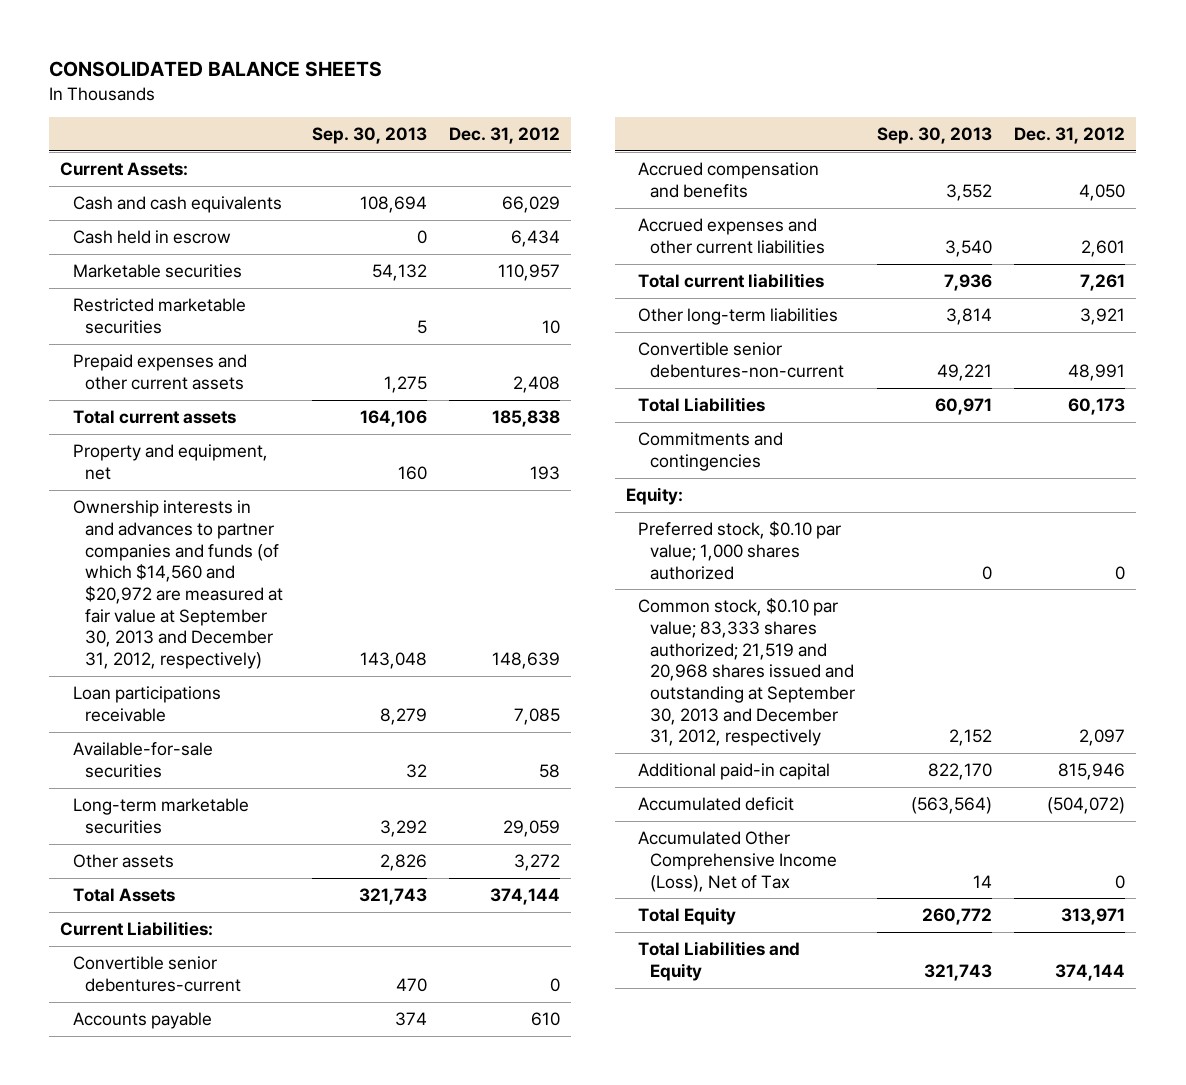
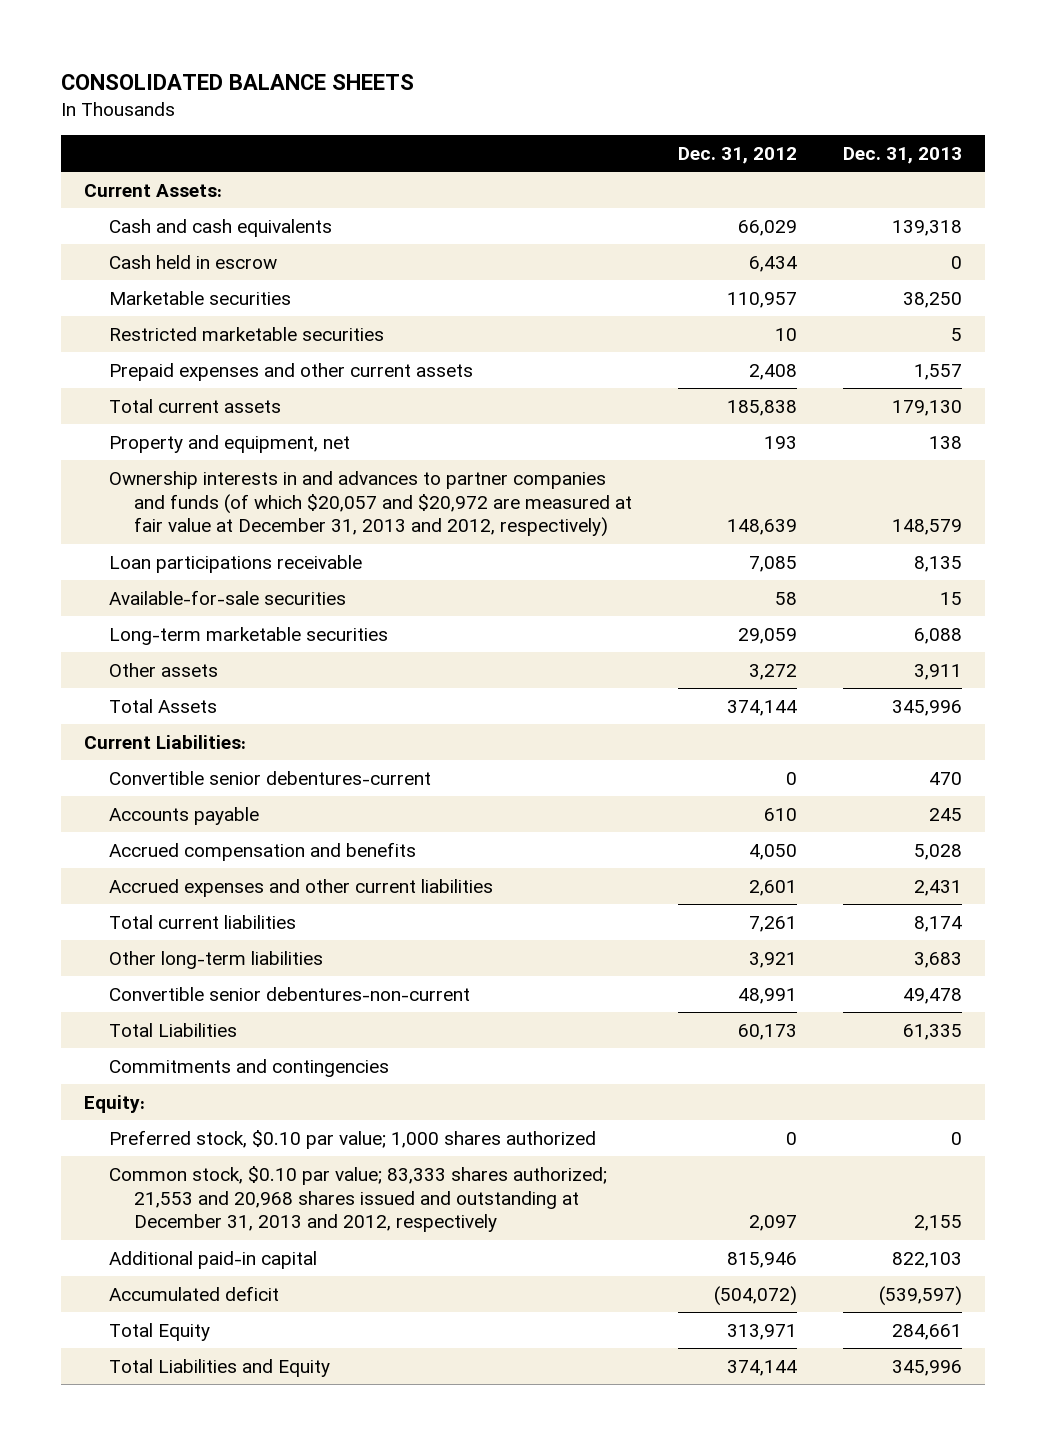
[312,127,428,145] Sep. 30, 2013 -> none
none -> [842,146,962,164] Dec. 31, 2013
[72,500,284,670] Ownership interests in and advances to partner companies and funds (of which $14,560 and $20,972 are measured at fair value at September 30, 2013 and December 31, 2012, respectively) -> [108,470,633,538] Ownership interests in and advances to partner companies and funds (of which $20,057 and $20,972 are measured at fair value at December 31, 2013 and 2012, respectively)
[637,598,856,747] Common stock, $0.10 par value; 83,333 shares authorized; 21,519 and 20,968 shares issued and outstanding at September 30, 2013 and December 31, 2012, respectively -> [108,1165,607,1233] Common stock, $0.10 par value; 83,333 shares authorized; 21,553 and 20,968 shares issued and outstanding at December 31, 2013 and 2012, respectively
[637,831,838,892] Accumulated Other Comprehensive Income (Loss), Net of Tax -> none

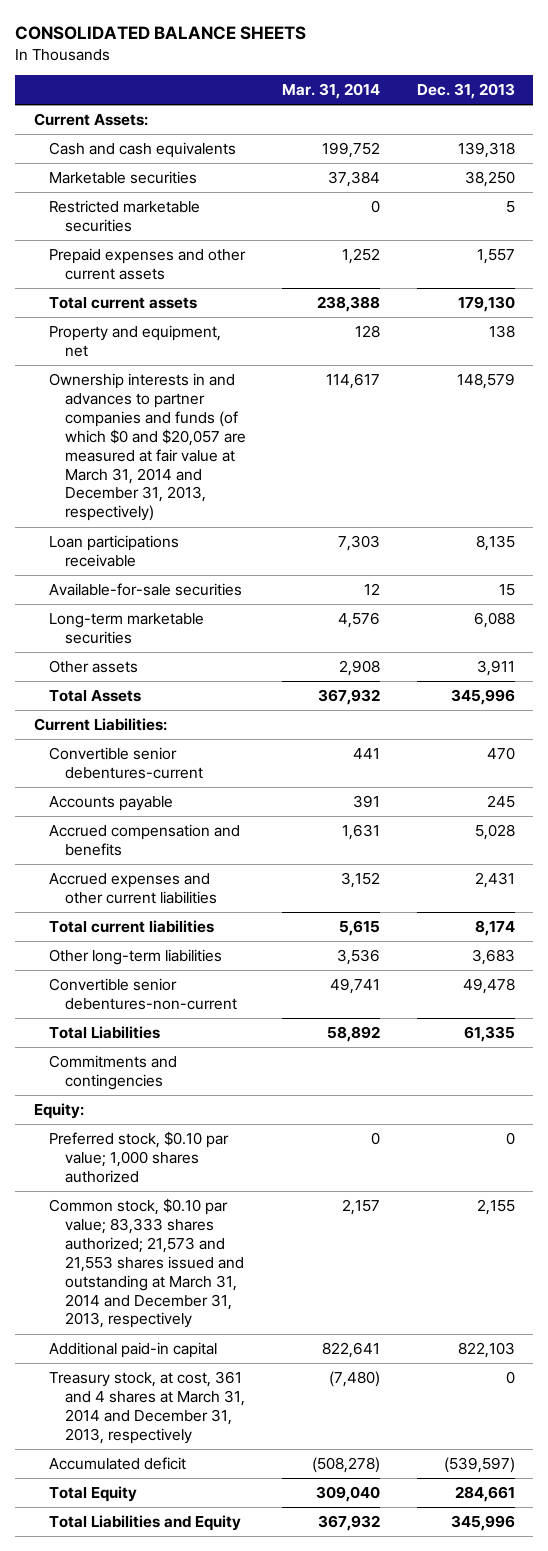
[677,146,797,164] Dec. 31, 2012 -> none
none -> [282,82,381,99] Mar. 31, 2014
[108,254,277,269] Cash held in escrow -> none
[108,470,633,538] Ownership interests in and advances to partner companies and funds (of which $20,057 and $20,972 are measured at fair value at December 31, 2013 and 2012, respectively) -> [49,373,246,522] Ownership interests in and advances to partner companies and funds (of which $0 and $20,057 are measured at fair value at March 31, 2014 and December 31, 2013, respectively)
[108,1165,607,1233] Common stock, $0.10 par value; 83,333 shares authorized; 21,553 and 20,968 shares issued and outstanding at December 31, 2013 and 2012, respectively -> [49,1198,244,1329] Common stock, $0.10 par value; 83,333 shares authorized; 21,573 and 21,553 shares issued and outstanding at March 31, 2014 and December 31, 2013, respectively
none -> [49,1371,245,1444] Treasury stock, at cost, 361 and 4 shares at March 31, 2014 and December 31, 2013, respectively

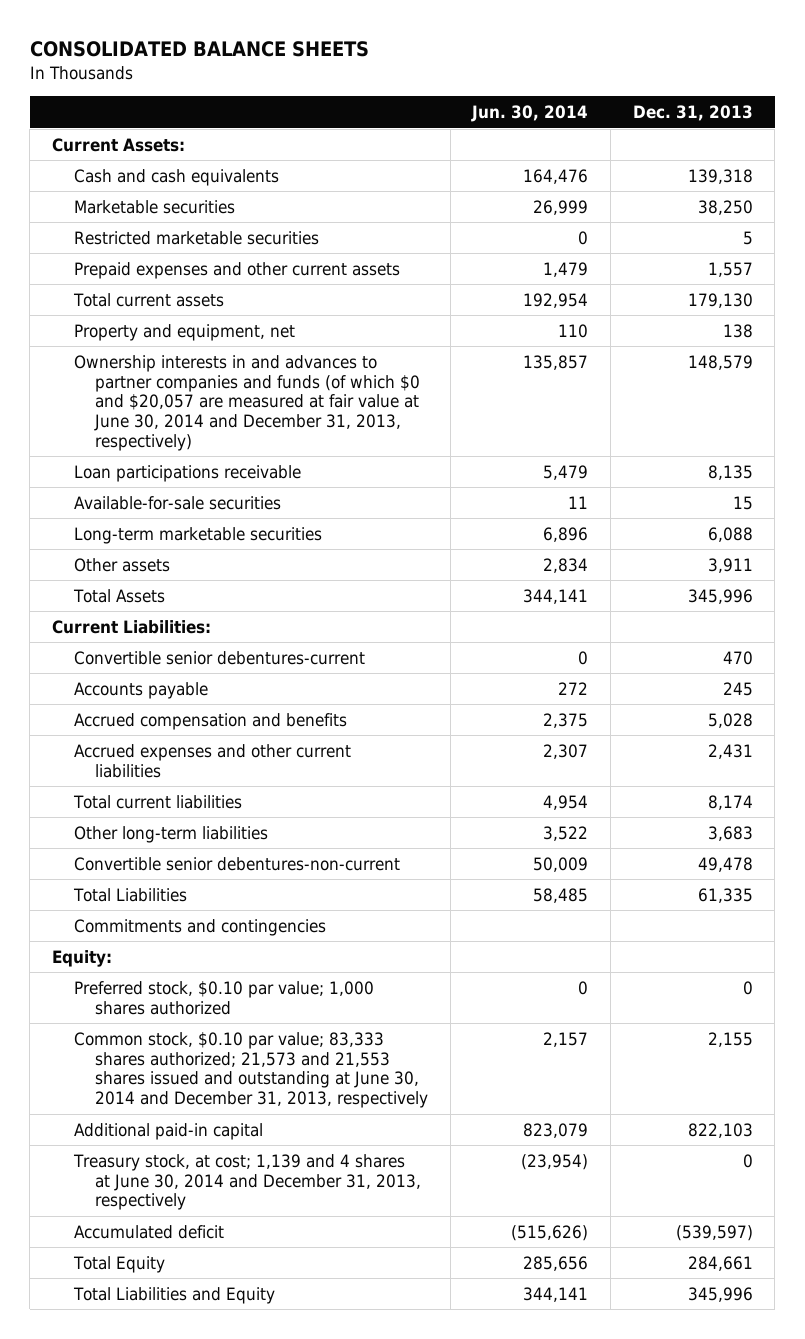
[282,82,381,99] Mar. 31, 2014 -> none
none -> [471,105,589,123] Jun. 30, 2014
[49,373,246,522] Ownership interests in and advances to partner companies and funds (of which $0 and $20,057 are measured at fair value at March 31, 2014 and December 31, 2013, respectively) -> [73,354,420,451] Ownership interests in and advances to partner companies and funds (of which $0 and $20,057 are measured at fair value at June 30, 2014 and December 31, 2013, respectively)
[49,1198,244,1329] Common stock, $0.10 par value; 83,333 shares authorized; 21,573 and 21,553 shares issued and outstanding at March 31, 2014 and December 31, 2013, respectively -> [73,1031,428,1109] Common stock, $0.10 par value; 83,333 shares authorized; 21,573 and 21,553 shares issued and outstanding at June 30, 2014 and December 31, 2013, respectively
[49,1371,245,1444] Treasury stock, at cost, 361 and 4 shares at March 31, 2014 and December 31, 2013, respectively -> [72,1153,421,1211] Treasury stock, at cost; 1,139 and 4 shares at June 30, 2014 and December 31, 2013, respectively

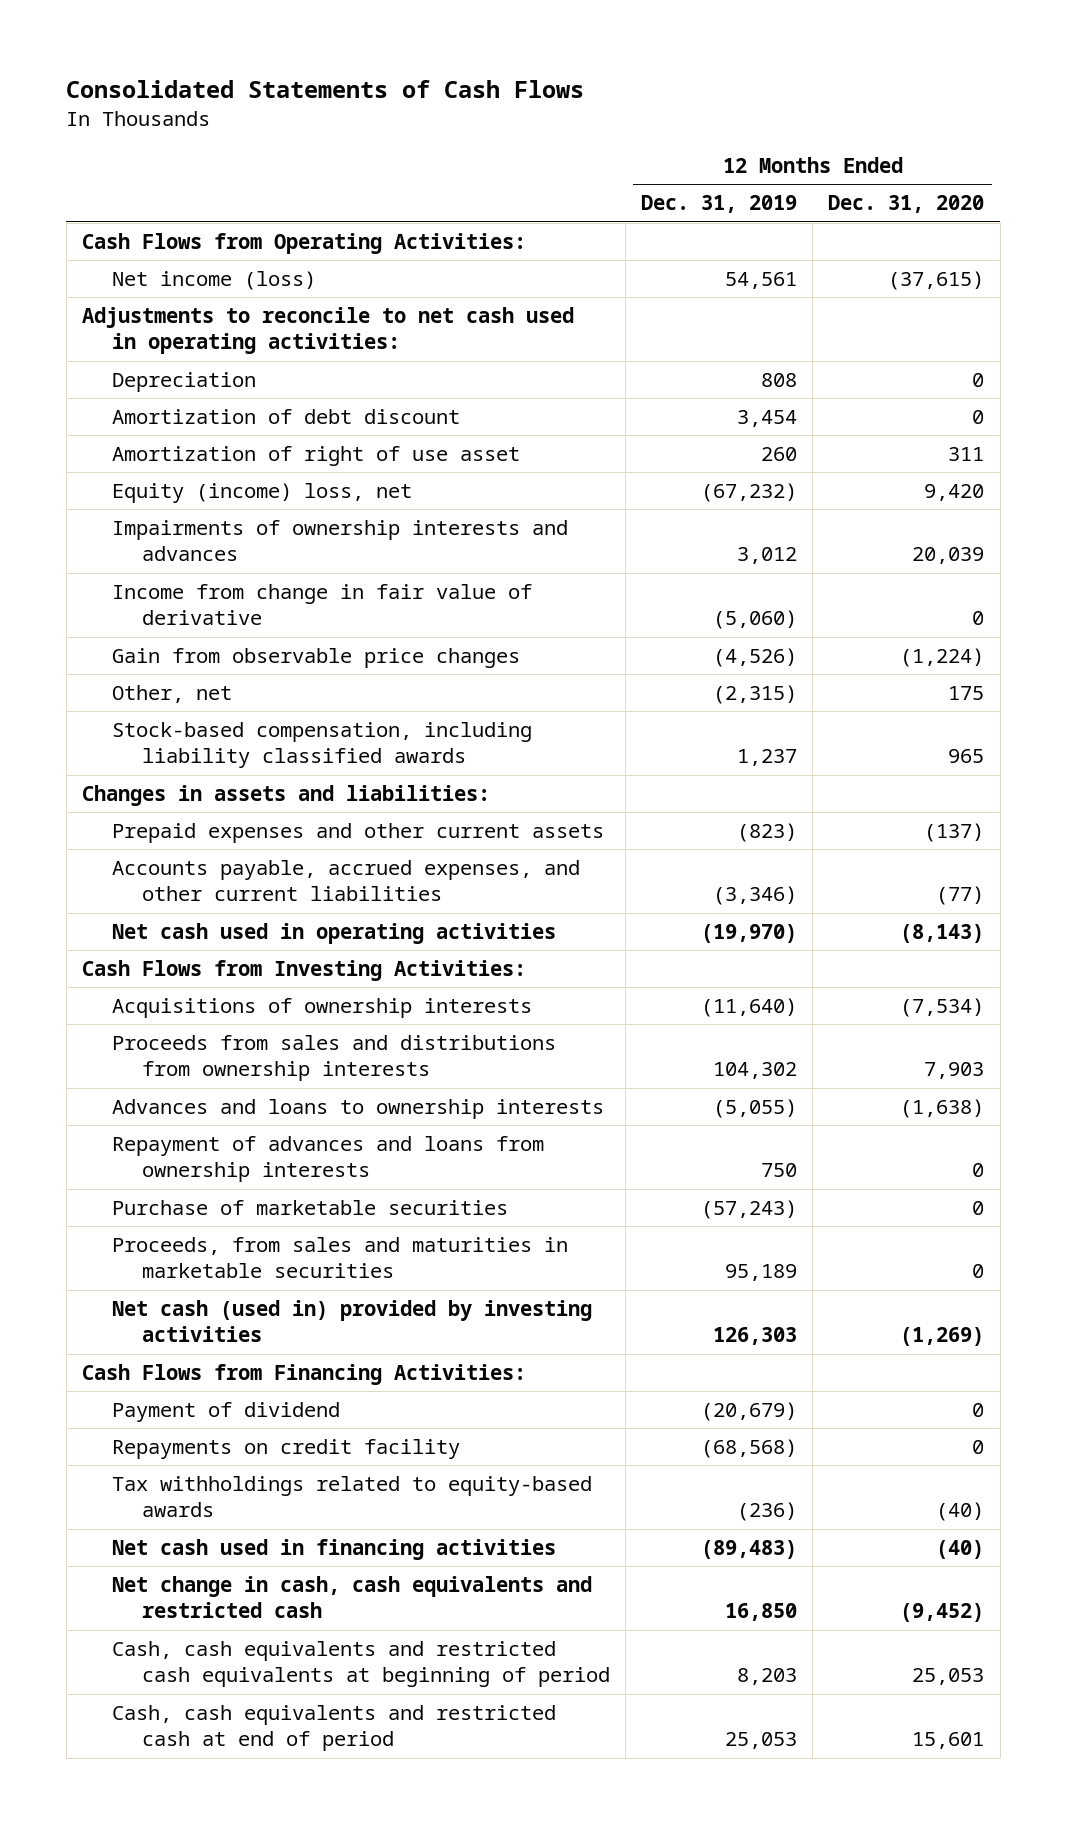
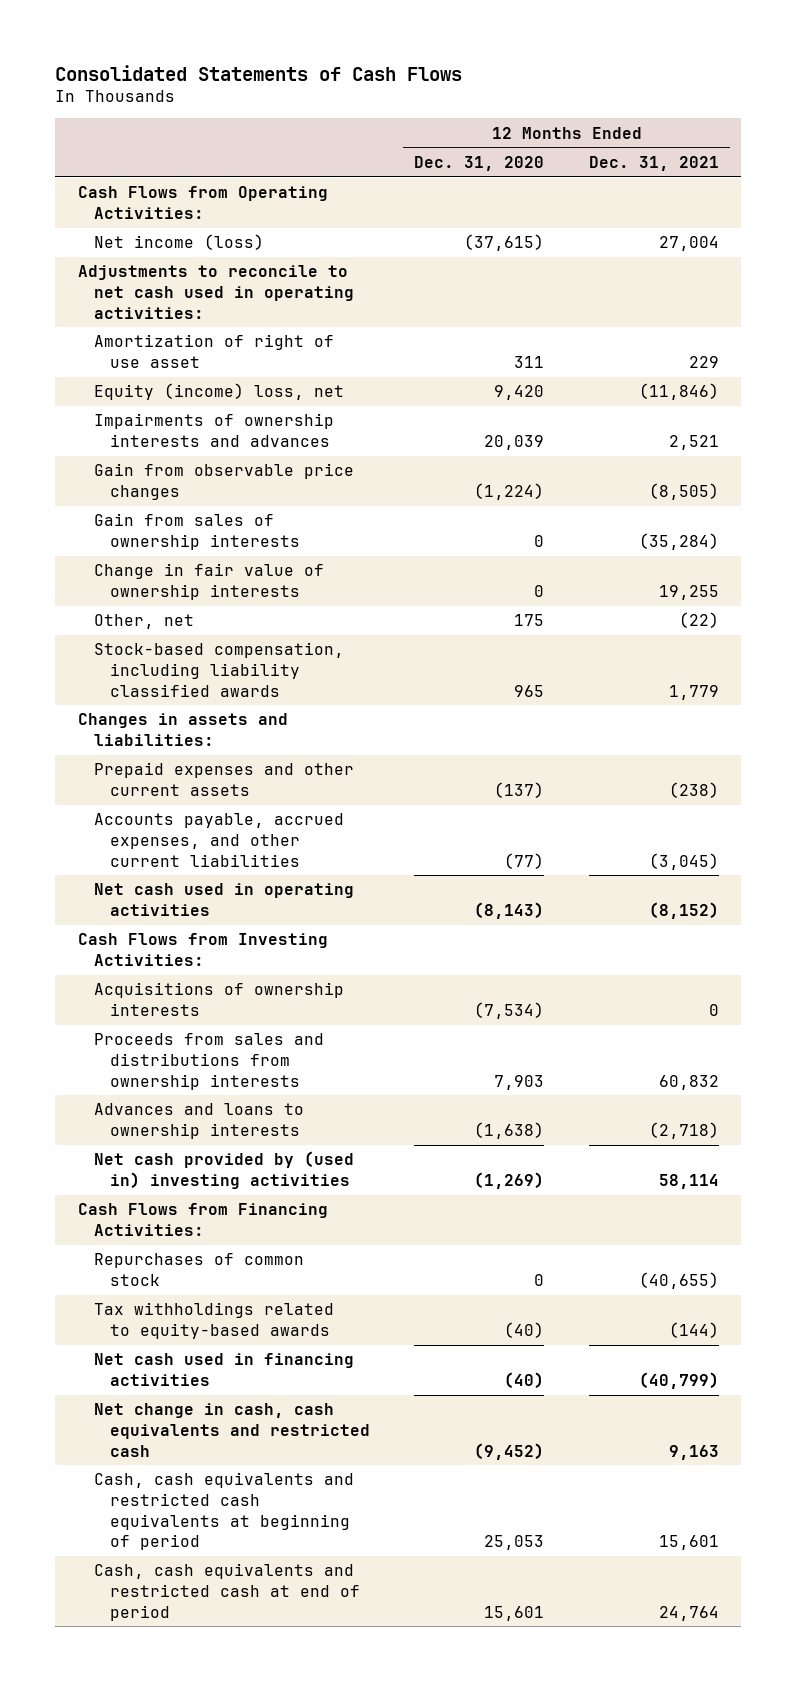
[640,195,797,214] Dec. 31, 2019 -> none
none -> [588,155,719,171] Dec. 31, 2021
[111,372,256,393] Depreciation -> none
[111,409,460,425] Amortization of debt discount -> none
[111,584,532,626] Income from change in fair value of derivative -> none
none -> [93,513,300,551] Gain from sales of ownership interests
none -> [93,563,324,601] Change in fair value of ownership interests
[111,1136,544,1183] Repayment of advances and loans from ownership interests -> none
[111,1200,508,1216] Purchase of marketable securities -> none
[111,1237,568,1279] Proceeds, from sales and maturities in marketable securities -> none
[111,1300,592,1343] Net cash (used in) provided by investing activities -> [93,1151,354,1190] Net cash provided by (used in) investing activities
[111,1402,340,1423] Payment of dividend -> none
[111,1439,460,1460] Repayments on credit facility -> none
none -> [93,1253,304,1287] Repurchases of common stock

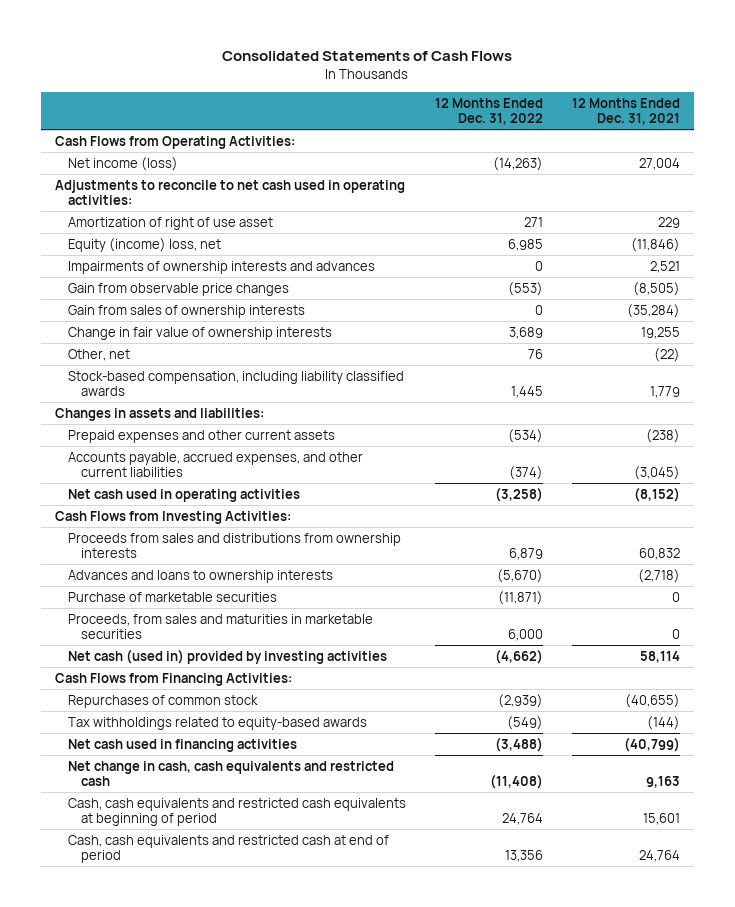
[414,155,545,171] Dec. 31, 2020 -> none
none -> [434,97,543,126] 12 Months Ended Dec. 31, 2022
[93,982,344,1017] Acquisitions of ownership interests -> none
none -> [68,591,278,602] Purchase of marketable securities
none -> [68,613,374,640] Proceeds, from sales and maturities in marketable securities
[93,1151,354,1190] Net cash provided by (used in) investing activities -> [68,648,388,664] Net cash (used in) provided by investing activities

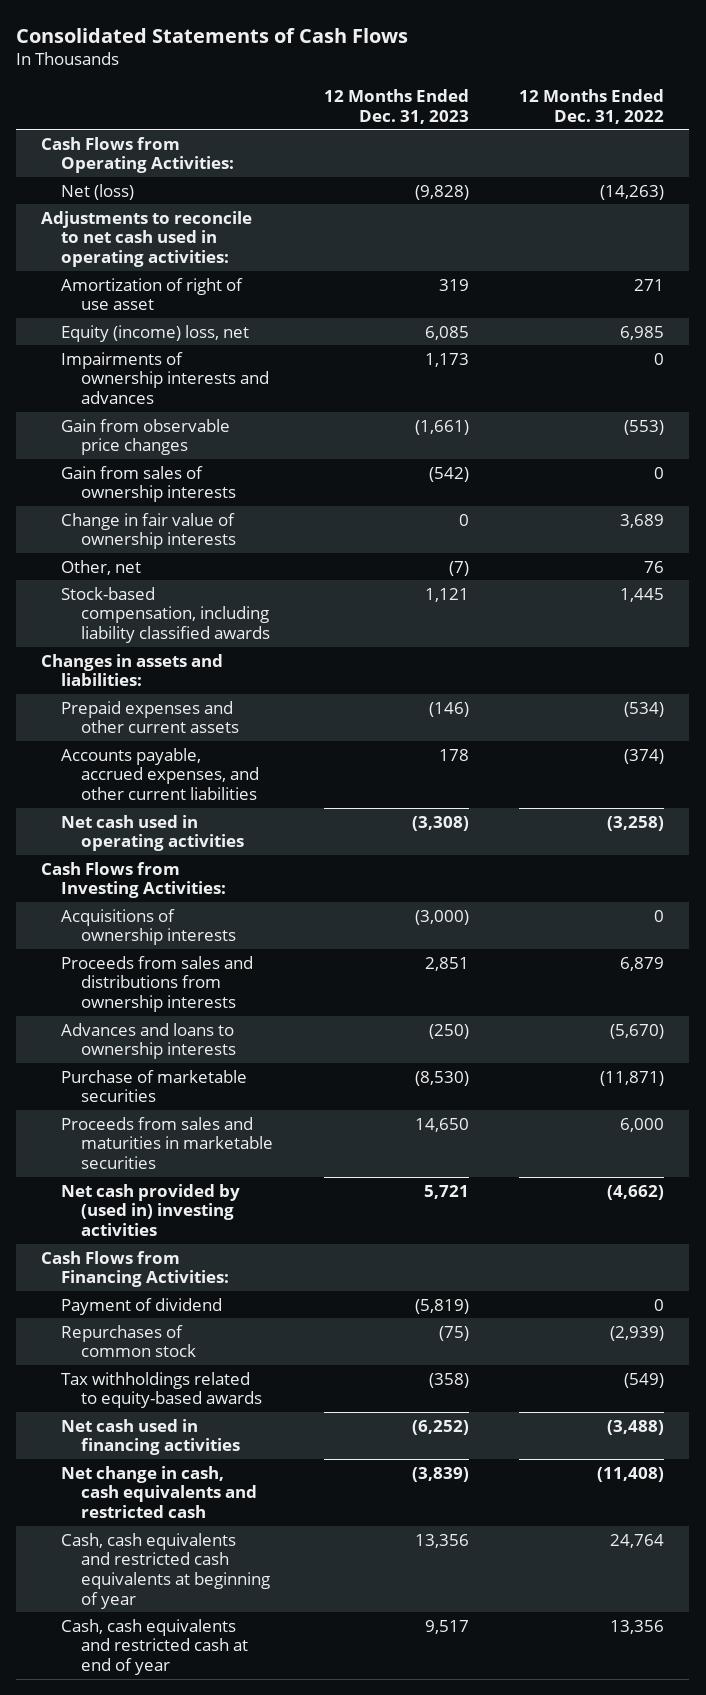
[571,97,680,126] 12 Months Ended Dec. 31, 2021 -> none
none -> [323,88,469,124] 12 Months Ended Dec. 31, 2023
[68,156,179,171] Net income (loss) -> [61,183,135,200] Net (loss)
none -> [61,908,237,946] Acquisitions of ownership interests
[68,613,374,640] Proceeds, from sales and maturities in marketable securities -> [61,1116,274,1170] Proceeds from sales and maturities in marketable securities
[68,648,388,664] Net cash (used in) provided by investing activities -> [61,1183,241,1237] Net cash provided by (used in) investing activities
none -> [61,1297,223,1315] Payment of dividend
[68,797,407,827] Cash, cash equivalents and restricted cash equivalents at beginning of period -> [61,1532,271,1609] Cash, cash equivalents and restricted cash equivalents at beginning of year
[68,834,390,864] Cash, cash equivalents and restricted cash at end of period -> [61,1618,249,1676] Cash, cash equivalents and restricted cash at end of year

